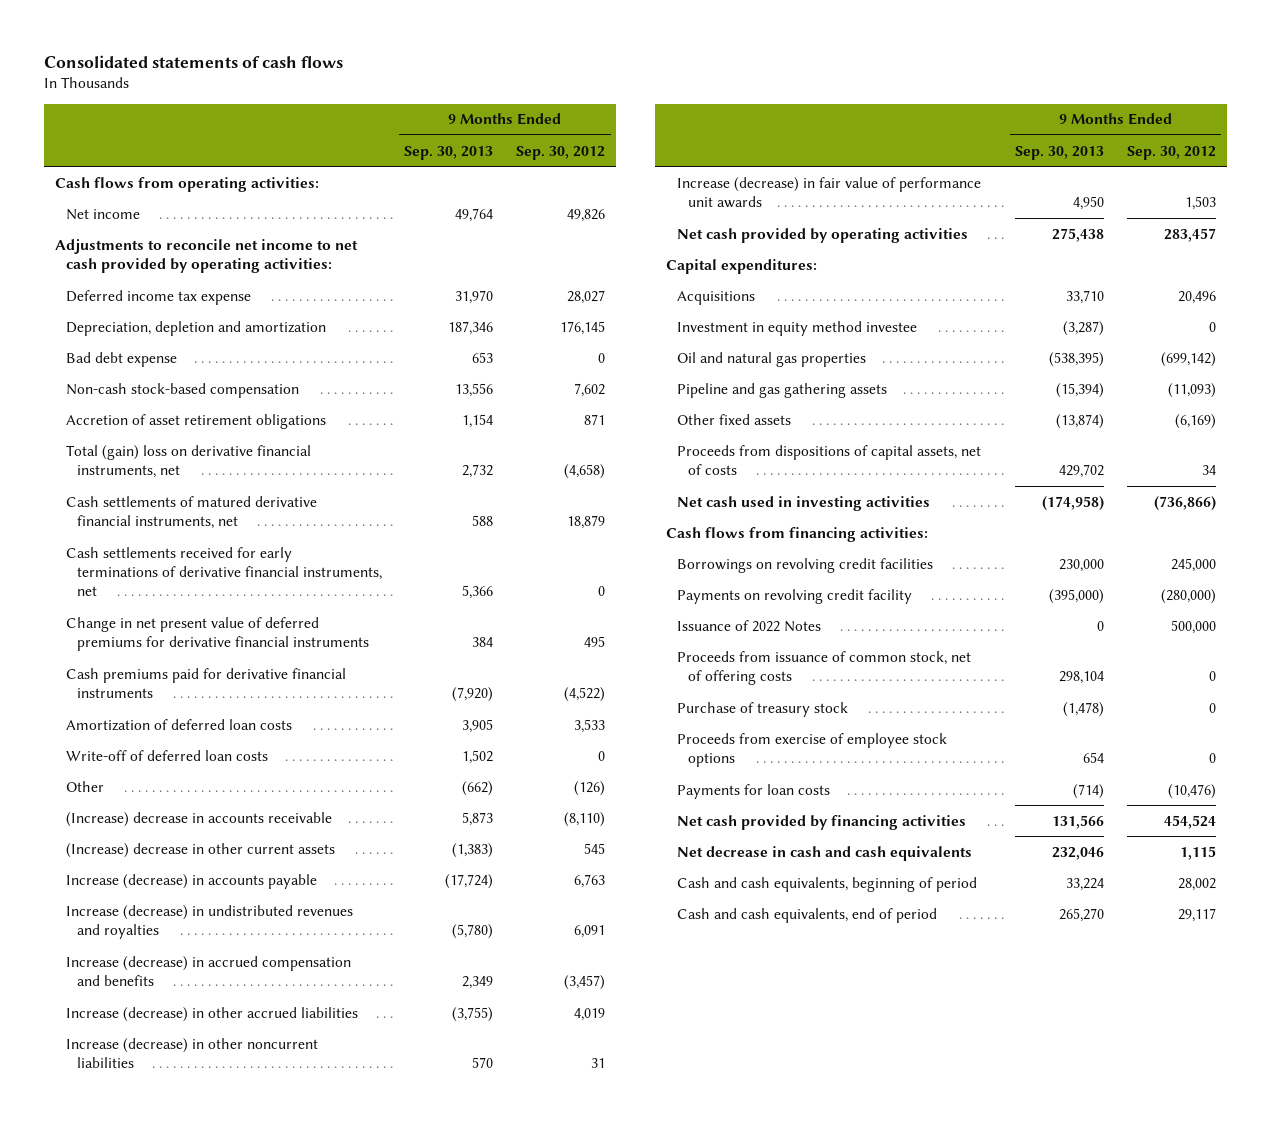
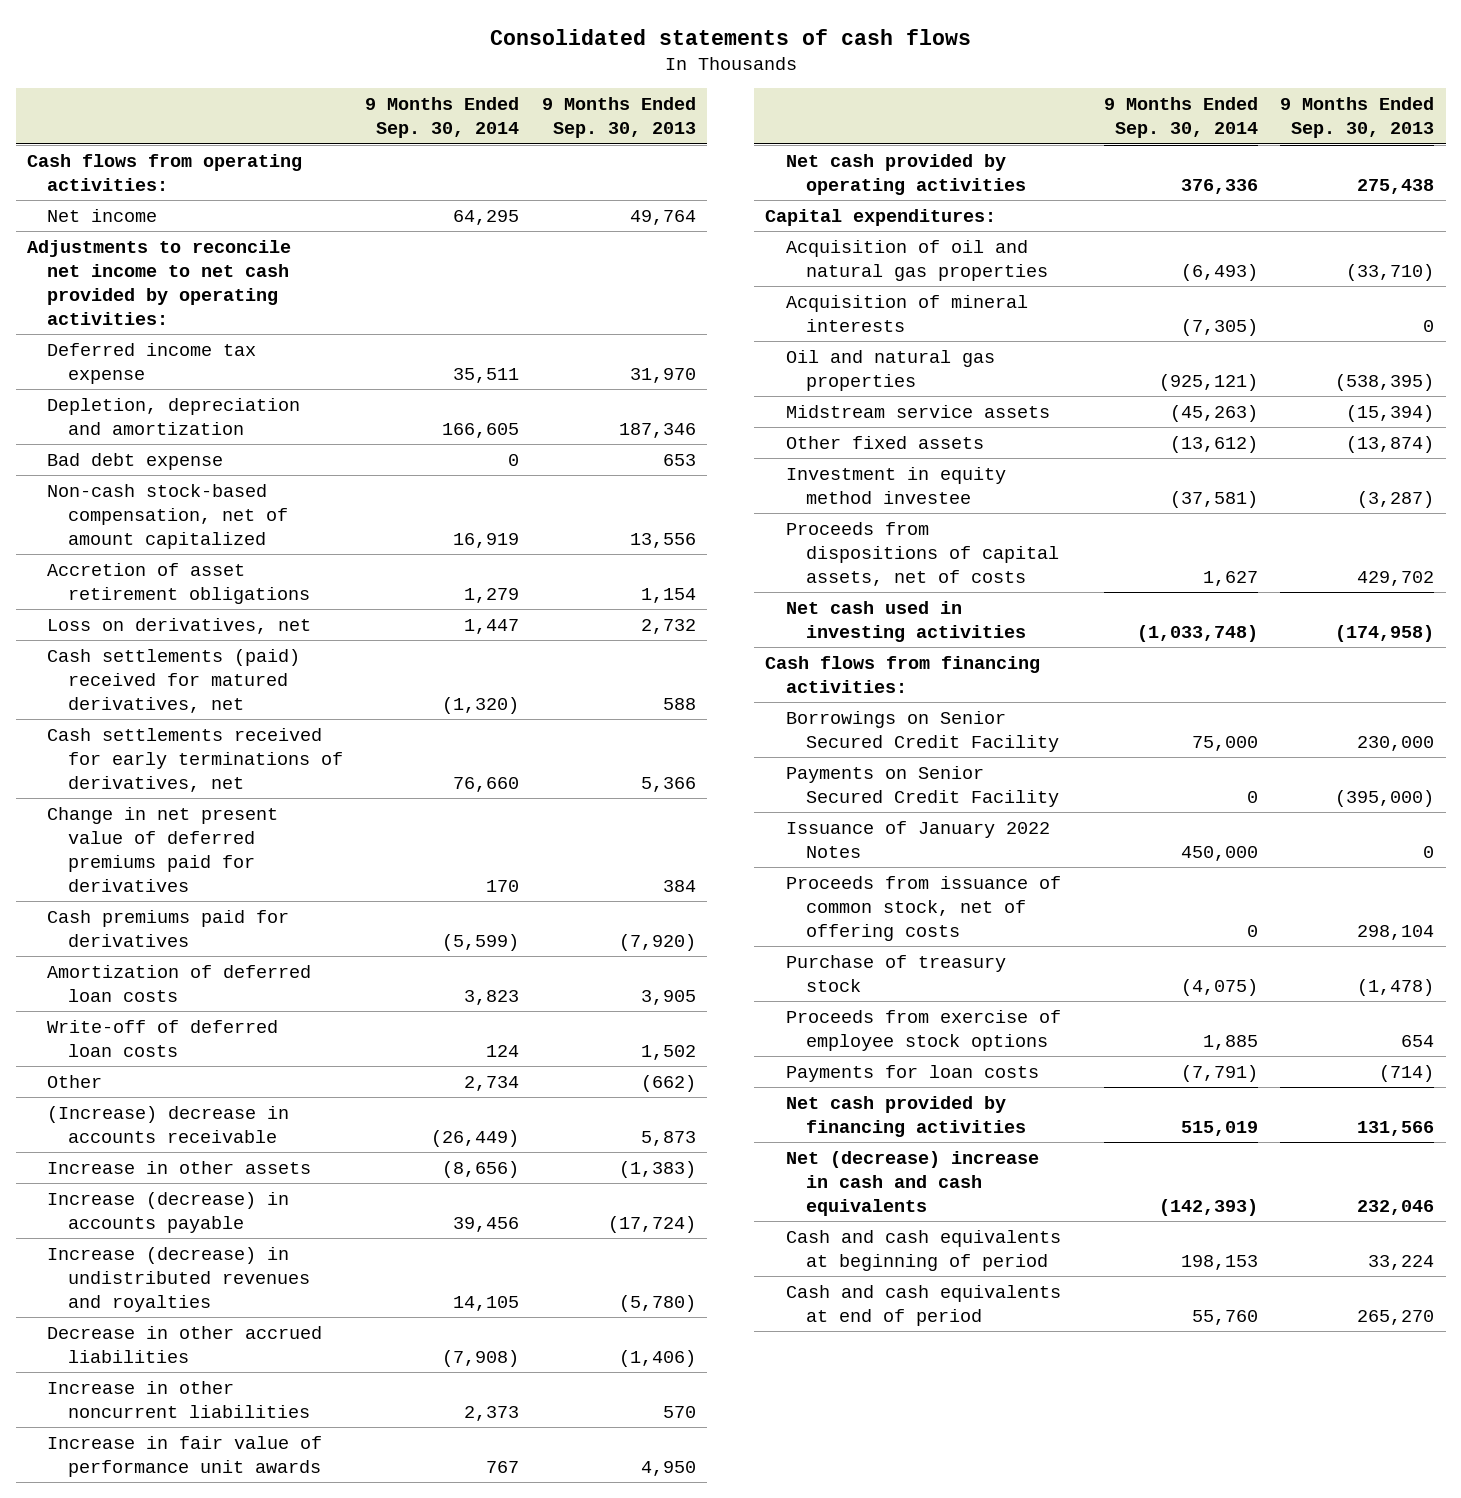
[515,145,605,160] Sep. 30, 2012 -> none
none -> [365,97,520,139] 9 Months Ended Sep. 30, 2014
[65,320,326,336] Depreciation, depletion and amortization -> [47,397,301,435] Depletion, depreciation and amortization
[65,382,299,398] Non-cash stock-based compensation -> [47,483,288,549] Non-cash stock-based compensation, net of amount capitalized
[65,444,311,478] Total (gain) loss on derivative financial instruments, net -> [47,617,312,634] Loss on derivatives, net
[65,495,317,529] Cash settlements of matured derivative financial instruments, net -> [47,648,301,713] Cash settlements (paid) received for matured derivatives, net
[65,546,382,597] Cash settlements received for early terminations of derivative financial instruments, net -> [47,727,343,792] Cash settlements received for early terminations of derivatives, net
[65,616,369,651] Change in net present value of deferred premiums for derivative financial instruments -> [47,806,279,892] Change in net present value of deferred premiums paid for derivatives
[65,667,346,698] Cash premiums paid for derivative financial instruments -> [47,909,290,947] Cash premiums paid for derivatives
[65,842,335,858] (Increase) decrease in other current assets -> [47,1160,312,1174] Increase in other assets
[65,955,351,986] Increase (decrease) in accrued compensation and benefits -> none
[65,1006,358,1022] Increase (decrease) in other accrued liabilities -> [47,1325,323,1363] Decrease in other accrued liabilities
[452,1006,494,1022] (3,755) -> [619,1349,697,1367] (1,406)
[65,1037,318,1068] Increase (decrease) in other noncurrent liabilities -> [47,1380,310,1418] Increase in other noncurrent liabilities
[676,176,981,208] Increase (decrease) in fair value of performance unit awards -> [47,1435,323,1477] Increase in fair value of performance unit awards
[676,290,755,305] Acquisitions -> none
none -> [785,239,1048,281] Acquisition of oil and natural gas properties
none -> [785,294,1028,332] Acquisition of mineral interests
[676,382,887,398] Pipeline and gas gathering assets -> [785,404,1050,418] Midstream service assets
[676,320,917,336] Investment in equity method investee -> [785,466,1006,504] Investment in equity method investee
[676,557,933,573] Borrowings on revolving credit facilities -> [785,710,1059,752] Borrowings on Senior Secured Credit Facility
[676,588,912,604] Payments on revolving credit facility -> [785,765,1059,807] Payments on Senior Secured Credit Facility
[676,619,821,632] Issuance of 2022 Notes -> [785,820,1050,858] Issuance of January 2022 Notes
[676,845,972,861] Net decrease in cash and cash equivalents -> [785,1150,1039,1216] Net (decrease) increase in cash and cash equivalents
[676,876,977,892] Cash and cash equivalents, beginning of period -> [785,1229,1061,1271] Cash and cash equivalents at beginning of period
[676,907,937,923] Cash and cash equivalents, end of period -> [785,1284,1061,1326] Cash and cash equivalents at end of period

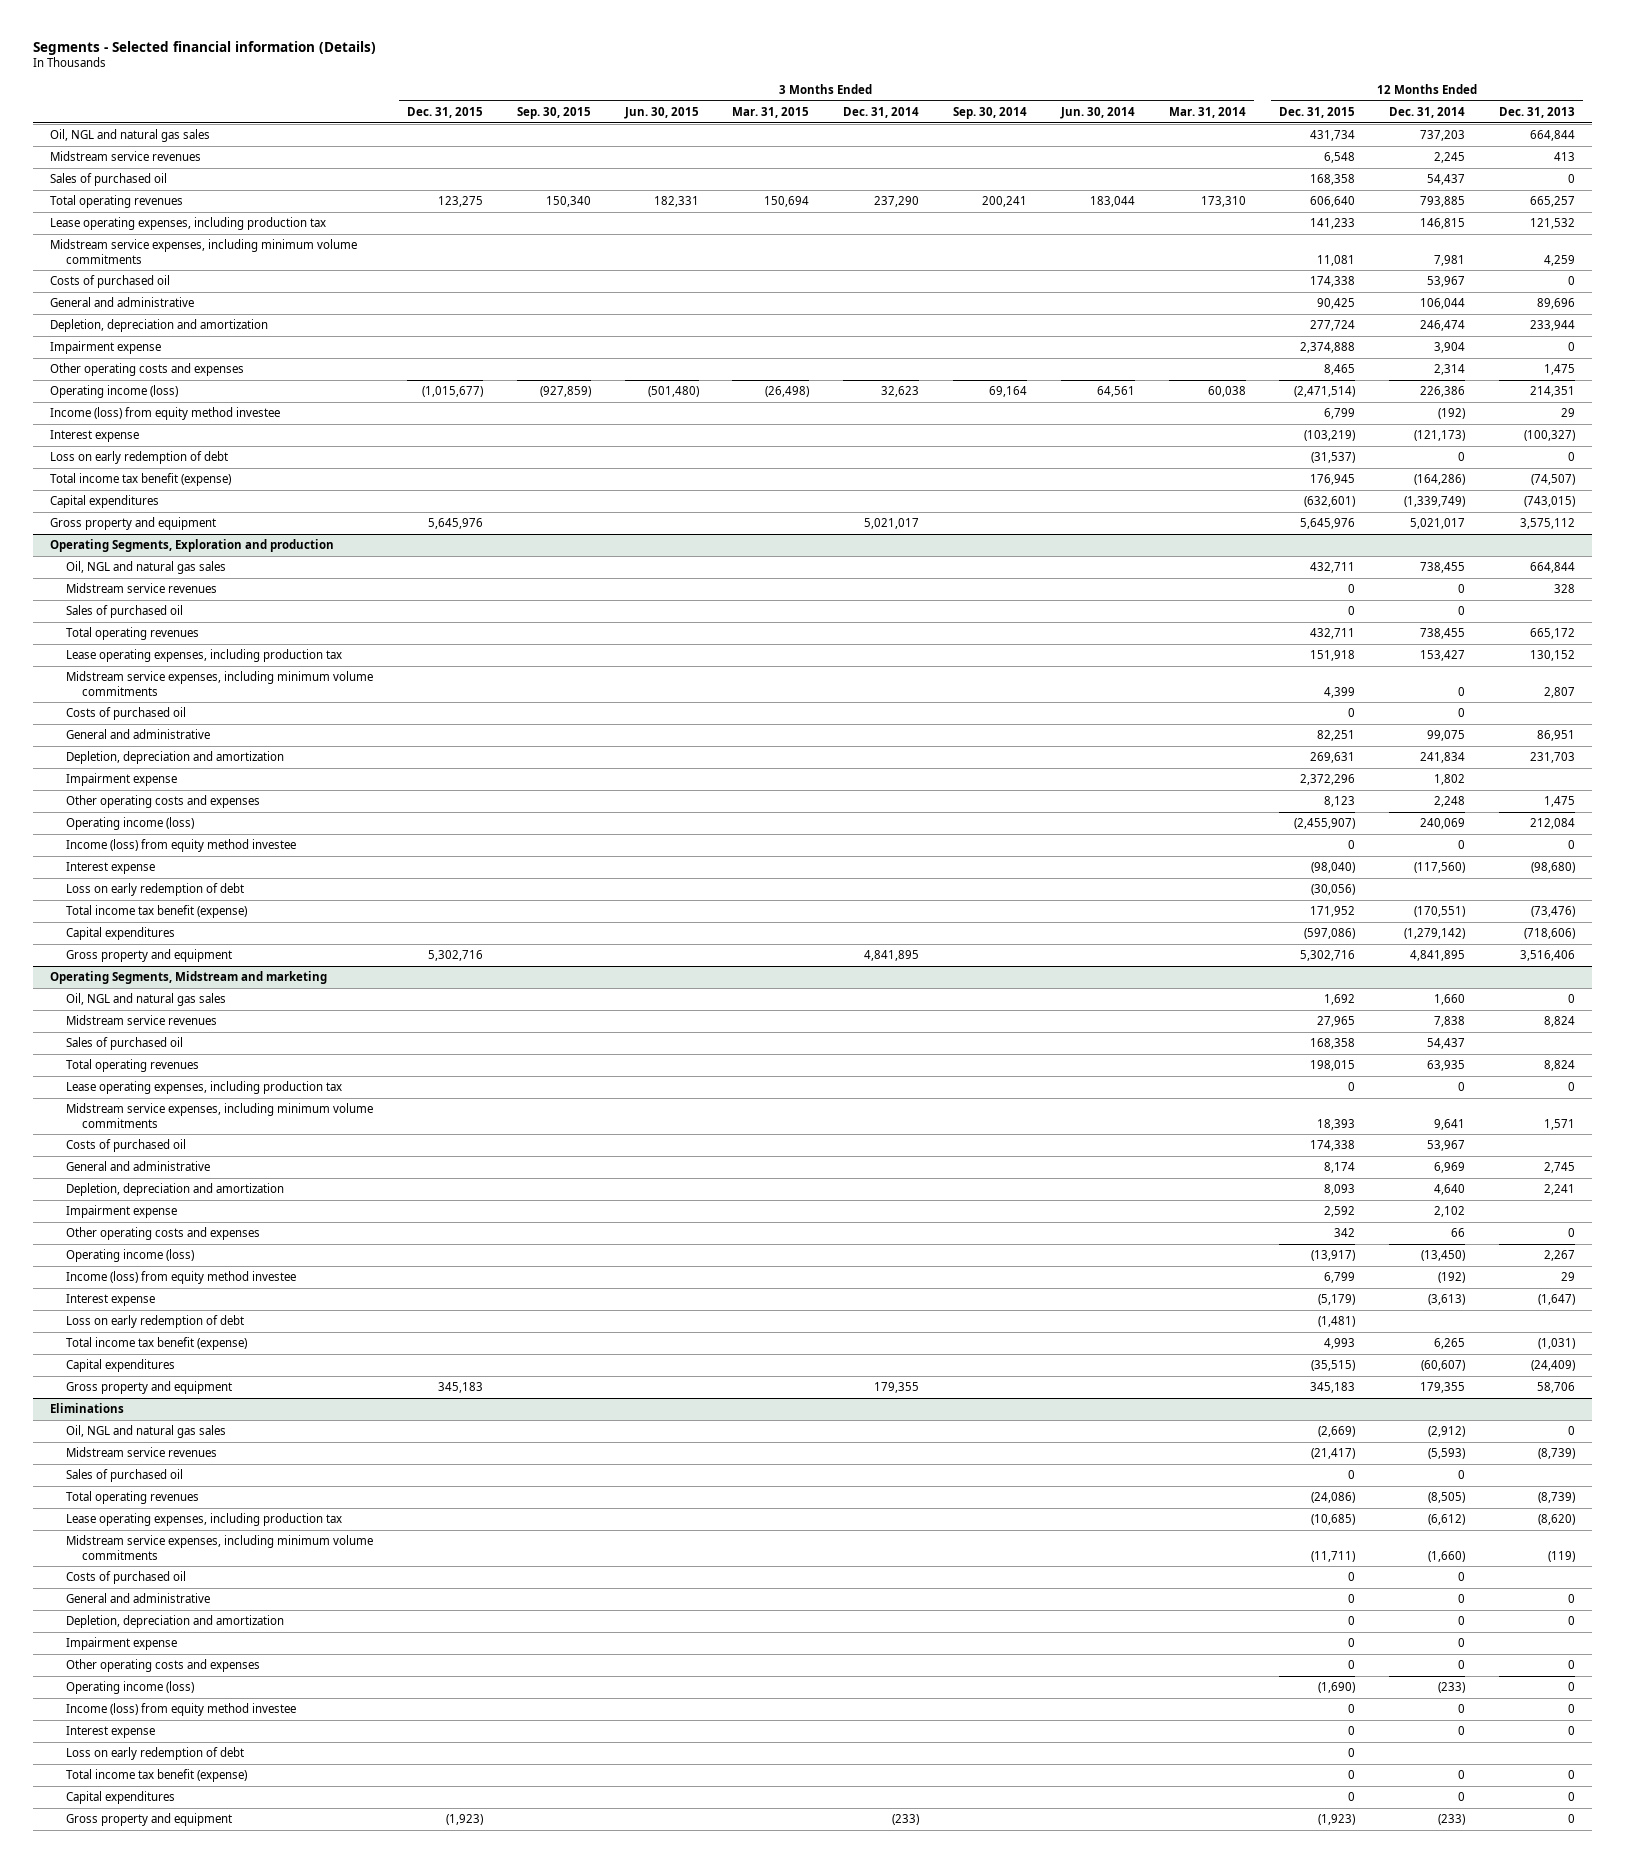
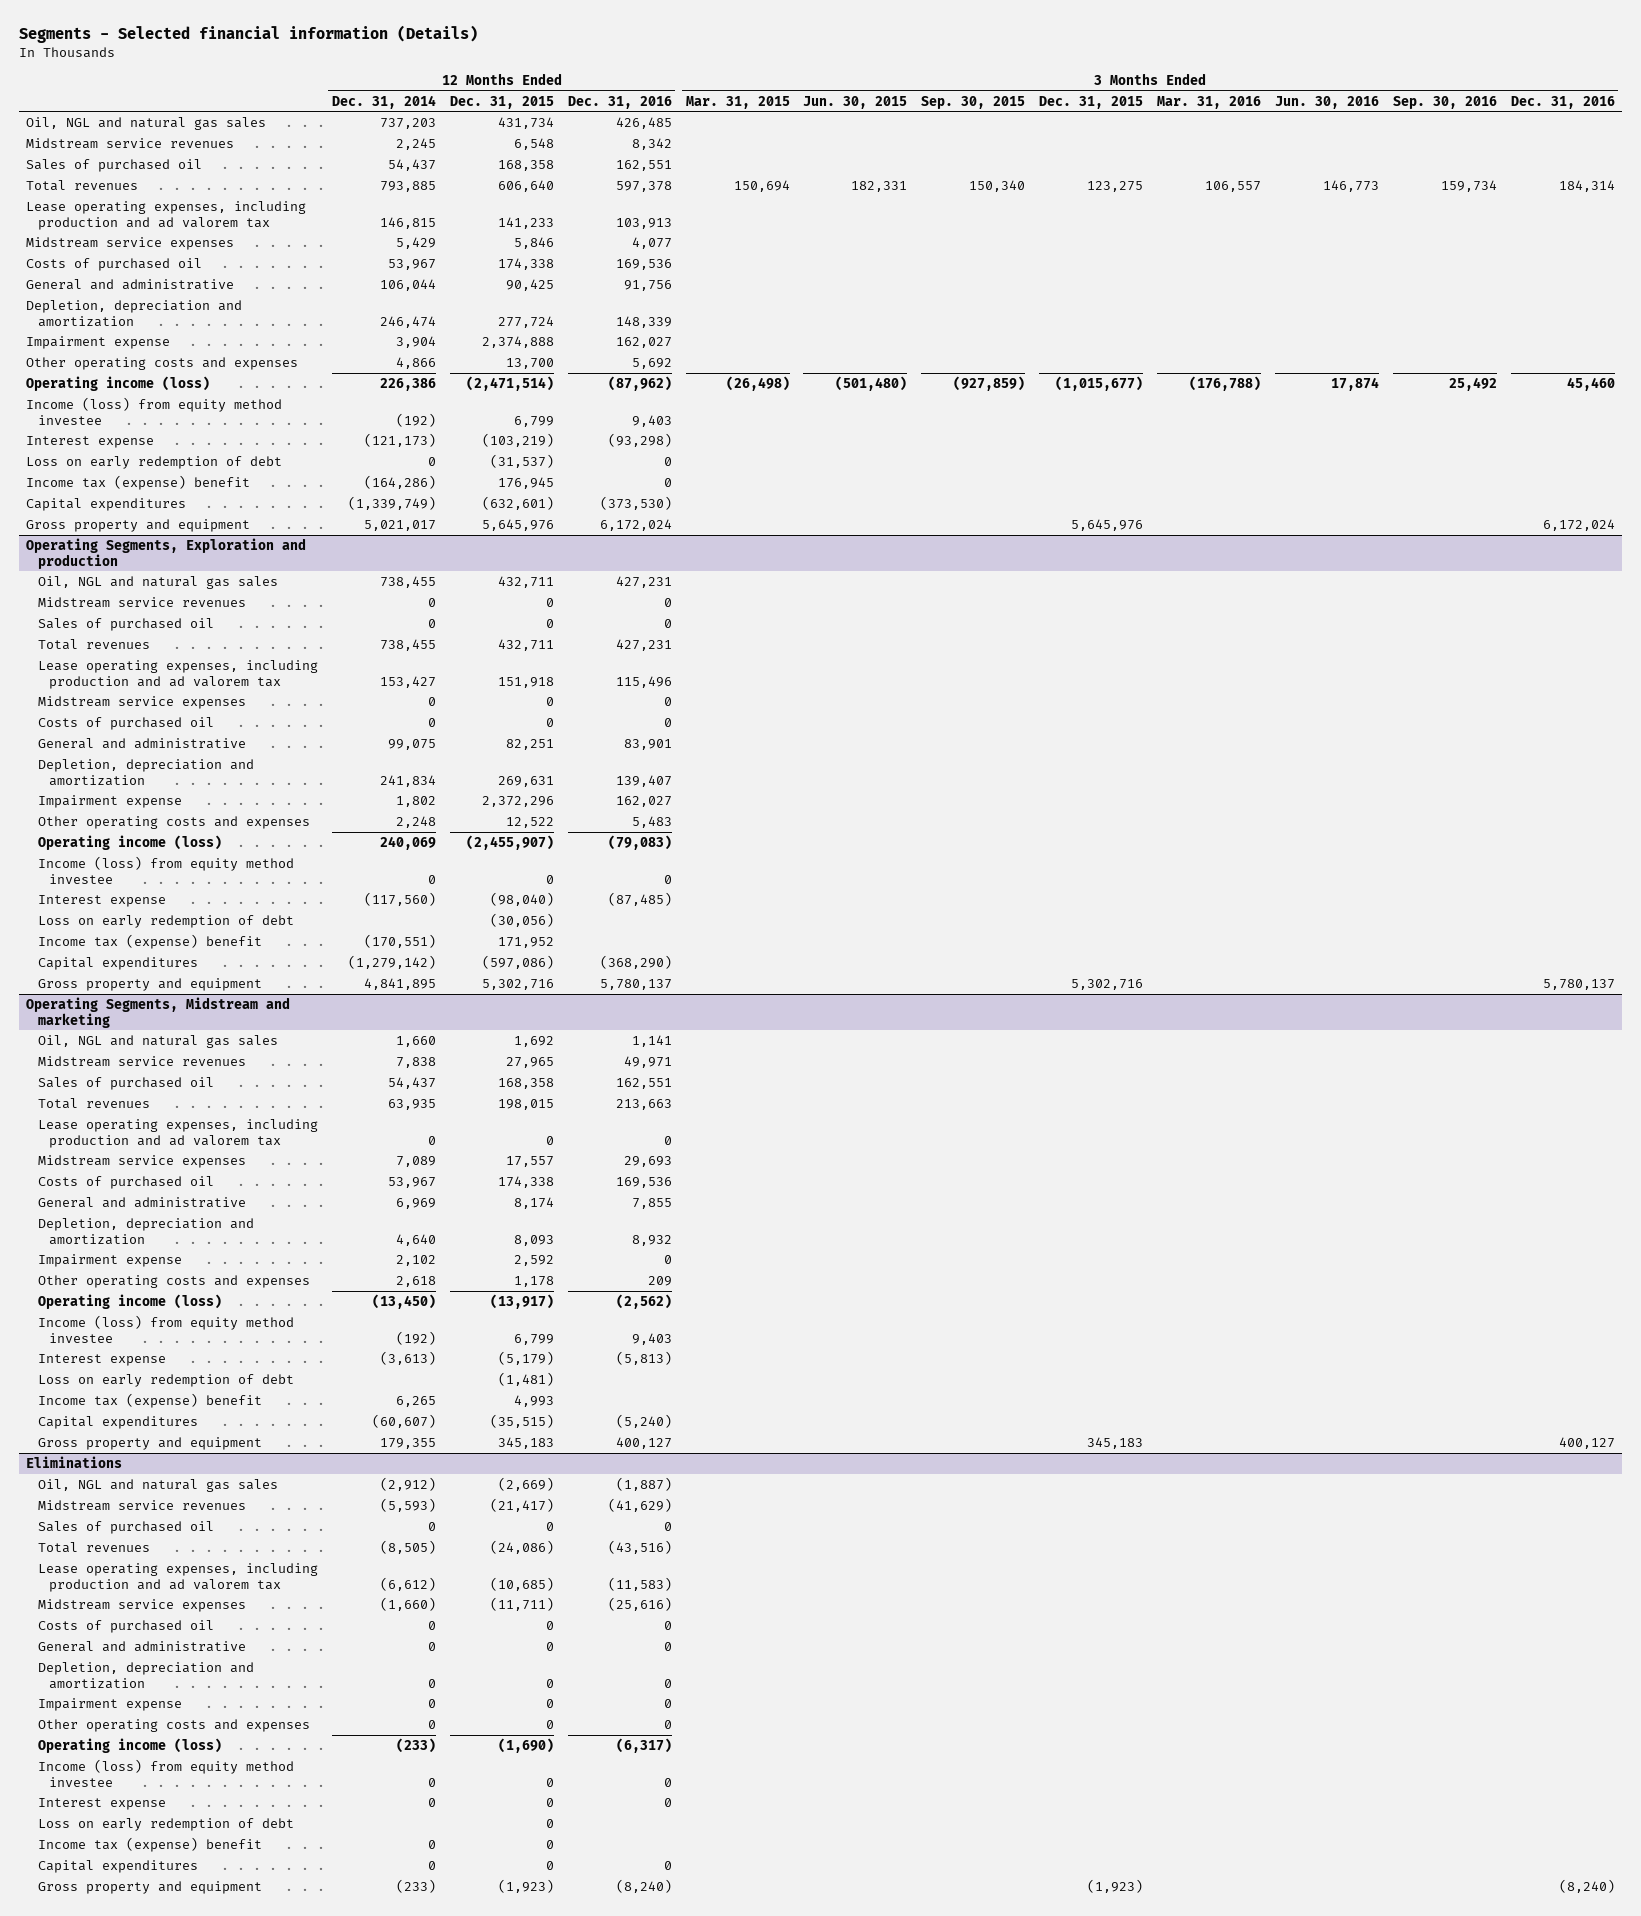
[843,107,920,119] Dec. 31, 2014 -> none
[953,107,1028,120] Sep. 30, 2014 -> none
[1059,107,1135,120] Jun. 30, 2014 -> none
[1168,107,1246,119] Mar. 31, 2014 -> none
[1499,107,1576,119] Dec. 31, 2013 -> none
none -> [567,95,672,109] Dec. 31, 2016
none -> [1157,95,1262,109] Mar. 31, 2016
none -> [1275,95,1380,109] Jun. 30, 2016
none -> [1393,95,1498,109] Sep. 30, 2016
none -> [1510,95,1615,109] Dec. 31, 2016
[50,239,358,264] Midstream service expenses, including minimum volume commitments -> none
[50,195,184,209] Total operating revenues -> [26,179,139,191] Total revenues
[50,217,327,231] Lease operating expenses, including production tax -> [26,200,307,230] Lease operating expenses, including production and ad valorem tax
none -> [26,236,235,250] Midstream service expenses
[1324,364,1356,376] 8,465 -> [505,357,554,369] 13,700
[1434,364,1466,376] 2,314 -> [395,356,436,369] 4,866
[50,473,232,487] Total income tax benefit (expense) -> [26,474,251,490] Income tax (expense) benefit
[66,671,374,696] Midstream service expenses, including minimum volume commitments -> none
[66,627,200,641] Total operating revenues -> [37,638,150,650] Total revenues
[66,649,343,663] Lease operating expenses, including production tax -> [37,659,318,689] Lease operating expenses, including production and ad valorem tax
none -> [37,695,246,709] Midstream service expenses
[1324,796,1356,808] 8,123 -> [505,816,554,828] 12,522
[66,905,248,919] Total income tax benefit (expense) -> [37,933,262,949] Income tax (expense) benefit
[66,1103,374,1128] Midstream service expenses, including minimum volume commitments -> none
[66,1059,200,1073] Total operating revenues -> [37,1097,150,1109] Total revenues
[66,1081,343,1095] Lease operating expenses, including production tax -> [37,1118,318,1148] Lease operating expenses, including production and ad valorem tax
none -> [37,1154,246,1168] Midstream service expenses
[1334,1228,1356,1238] 342 -> [513,1275,554,1287] 1,178
[1451,1228,1466,1238] 66 -> [395,1275,436,1287] 2,618
[66,1337,248,1351] Total income tax benefit (expense) -> [37,1392,262,1408] Income tax (expense) benefit
[66,1491,200,1505] Total operating revenues -> [37,1541,150,1553] Total revenues
[66,1513,343,1527] Lease operating expenses, including production tax -> [37,1562,318,1592] Lease operating expenses, including production and ad valorem tax
[66,1535,374,1560] Midstream service expenses, including minimum volume commitments -> [37,1598,246,1612] Midstream service expenses
[66,1769,248,1783] Total income tax benefit (expense) -> [37,1836,262,1852] Income tax (expense) benefit

